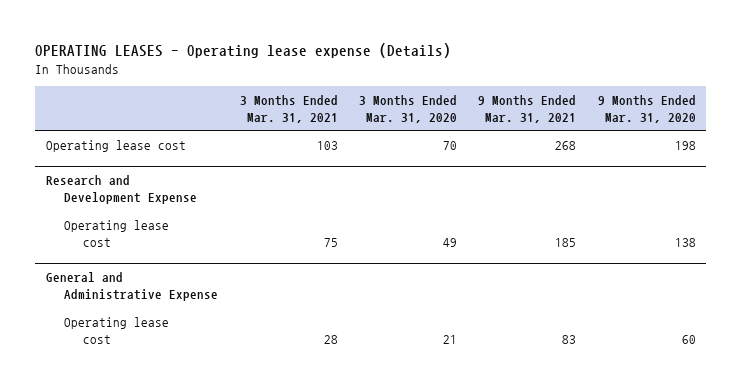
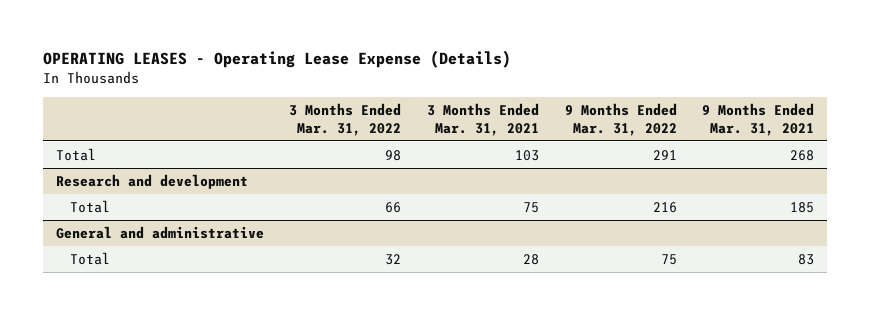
[34,43,451,59] OPERATING LEASES - Operating lease expense (Details) -> [42,50,511,69] OPERATING LEASES - Operating Lease Expense (Details)
[359,94,458,124] 3 Months Ended Mar. 31, 2020 -> none
[597,94,696,124] 9 Months Ended Mar. 31, 2020 -> none
none -> [289,103,402,136] 3 Months Ended Mar. 31, 2022
none -> [564,103,677,136] 9 Months Ended Mar. 31, 2022
[45,139,186,152] Operating lease cost -> [55,147,96,161] Total
[45,175,198,205] Research and Development Expense -> [55,173,248,189] Research and development
[64,219,170,247] Operating lease cost -> [70,199,111,213] Total
[45,272,219,302] General and Administrative Expense -> [55,225,264,239] General and administrative
[64,316,170,344] Operating lease cost -> [70,251,111,265] Total

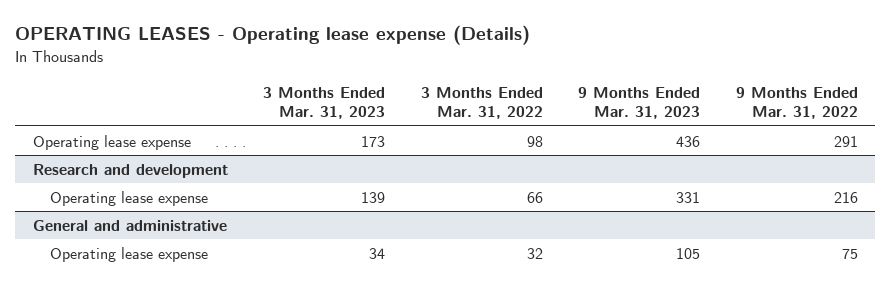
[42,50,511,69] OPERATING LEASES - Operating Lease Expense (Details) -> [15,25,531,46] OPERATING LEASES - Operating lease expense (Details)
[427,103,540,136] 3 Months Ended Mar. 31, 2021 -> none
[702,103,815,136] 9 Months Ended Mar. 31, 2021 -> none
none -> [263,87,386,120] 3 Months Ended Mar. 31, 2023
none -> [578,87,701,120] 9 Months Ended Mar. 31, 2023
[55,147,96,161] Total -> [32,134,191,150] Operating lease expense
[70,199,111,213] Total -> [50,190,209,206] Operating lease expense
[70,251,111,265] Total -> [50,246,209,262] Operating lease expense

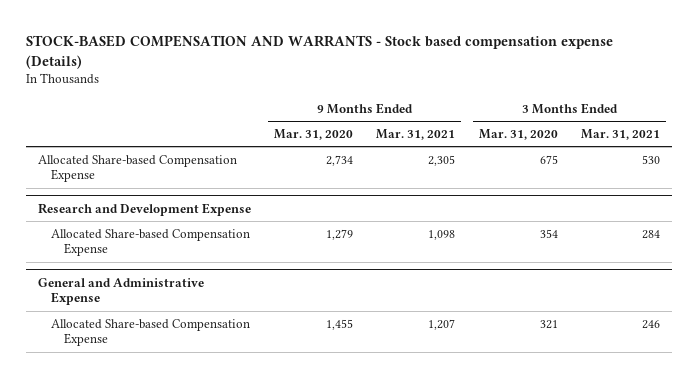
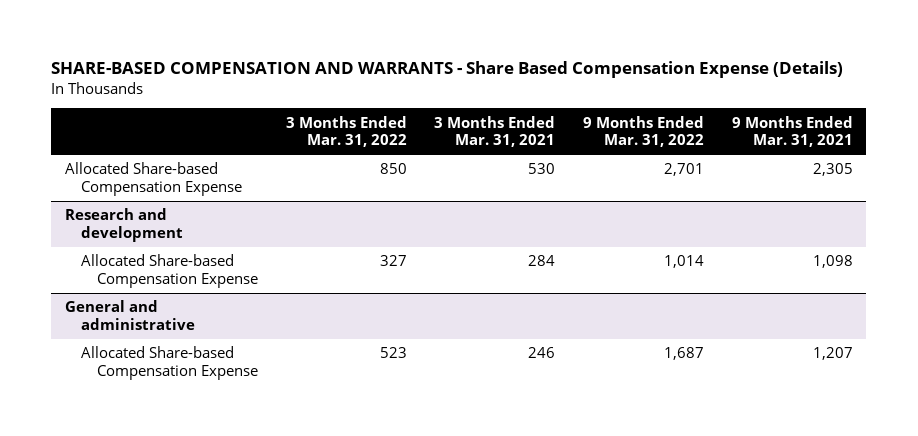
[25,34,613,69] STOCK-BASED COMPENSATION AND WARRANTS - Stock based compensation expense (Details) -> [51,60,844,78] SHARE-BASED COMPENSATION AND WARRANTS - Share Based Compensation Expense (Details)
[274,128,354,140] Mar. 31, 2020 -> none
[478,128,558,140] Mar. 31, 2020 -> none
none -> [285,115,407,148] 3 Months Ended Mar. 31, 2022
none -> [582,115,704,148] 9 Months Ended Mar. 31, 2022
[37,202,251,216] Research and Development Expense -> [65,208,184,242] Research and development
[37,277,204,306] General and Administrative Expense -> [65,300,196,330] General and administrative

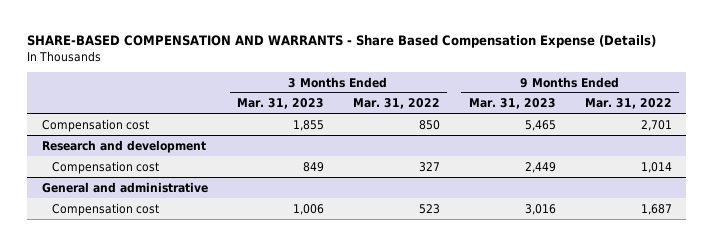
[434,115,556,148] 3 Months Ended Mar. 31, 2021 -> none
[731,115,853,148] 9 Months Ended Mar. 31, 2021 -> none
none -> [236,98,324,110] Mar. 31, 2023
none -> [468,98,556,110] Mar. 31, 2023
[65,162,243,196] Allocated Share-based Compensation Expense -> [41,118,149,132] Compensation cost
[81,254,259,288] Allocated Share-based Compensation Expense -> [51,160,159,174] Compensation cost
[81,346,259,380] Allocated Share-based Compensation Expense -> [51,202,159,216] Compensation cost

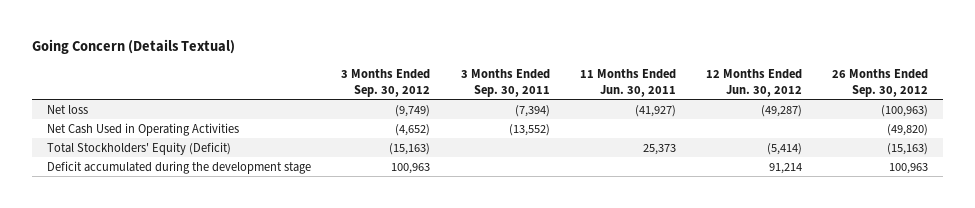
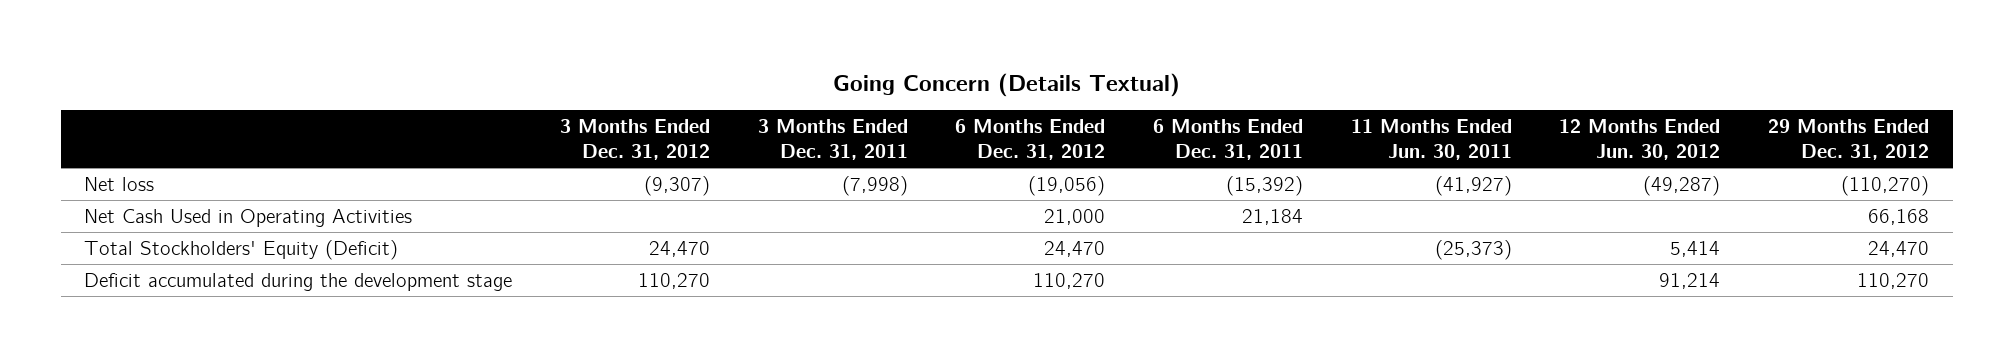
[341,68,431,97] 3 Months Ended Sep. 30, 2012 -> none
[460,68,550,97] 3 Months Ended Sep. 30, 2011 -> none
[832,68,929,97] 26 Months Ended Sep. 30, 2012 -> none
none -> [560,118,711,160] 3 Months Ended Dec. 31, 2012
none -> [757,118,908,160] 3 Months Ended Dec. 31, 2011
none -> [955,118,1106,160] 6 Months Ended Dec. 31, 2012
none -> [1152,118,1303,160] 6 Months Ended Dec. 31, 2011
none -> [1767,118,1929,160] 29 Months Ended Dec. 31, 2012
[642,143,676,155] 25,373 -> [1434,239,1512,260] (25,373)
[767,142,803,155] (5,414) -> [1670,240,1721,257] 5,414

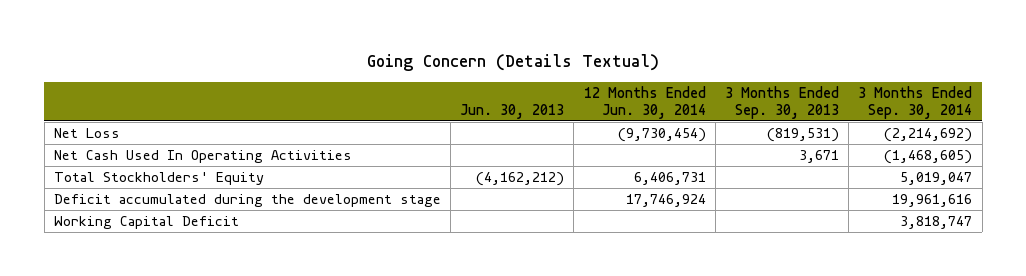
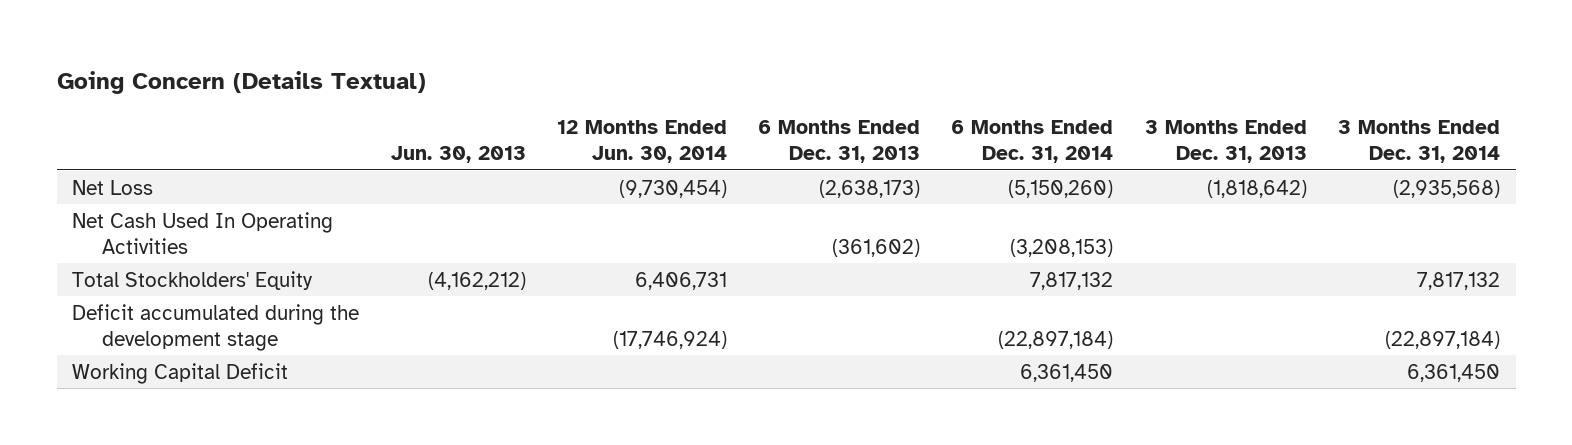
[725,85,840,120] 3 Months Ended Sep. 30, 2013 -> none
[858,85,973,120] 3 Months Ended Sep. 30, 2014 -> none
none -> [758,120,921,164] 6 Months Ended Dec. 31, 2013
none -> [951,120,1114,164] 6 Months Ended Dec. 31, 2014
none -> [1144,120,1307,164] 3 Months Ended Dec. 31, 2013
none -> [1338,120,1501,164] 3 Months Ended Dec. 31, 2014
[625,193,706,207] 17,746,924 -> [612,330,727,349] (17,746,924)

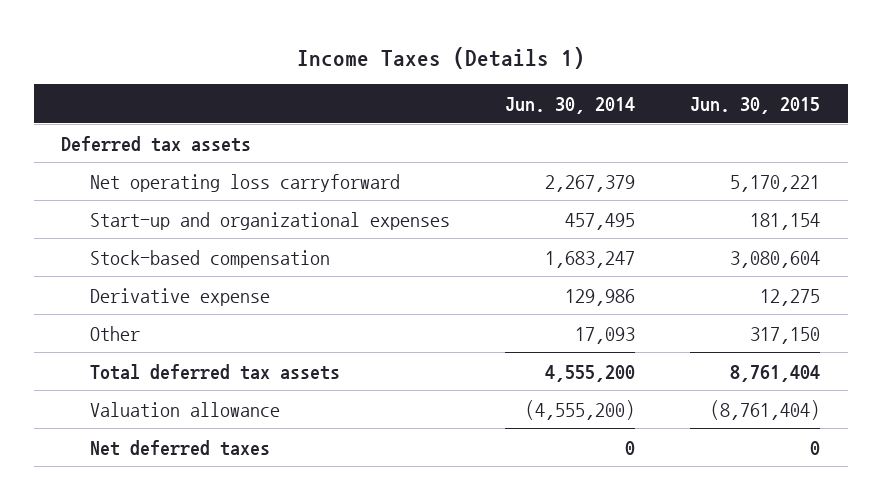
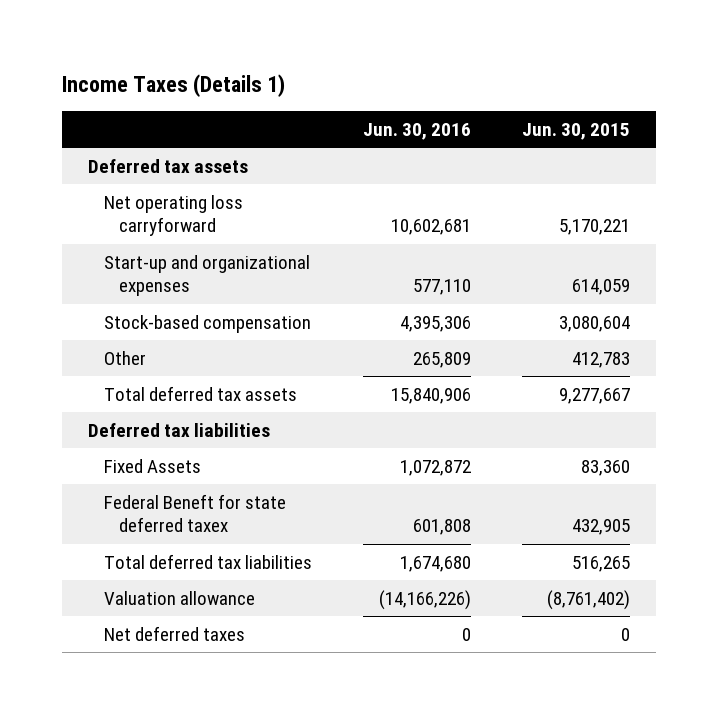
[505,96,636,114] Jun. 30, 2014 -> none
none -> [362,122,471,140] Jun. 30, 2016
[750,212,821,230] 181,154 -> [571,279,630,296] 614,059
[90,287,271,306] Derivative expense -> none
[750,326,821,344] 317,150 -> [571,351,630,368] 412,783
[730,364,821,382] 8,761,404 -> [558,387,630,404] 9,277,667
none -> [87,422,270,437] Deferred tax liabilities
none -> [103,458,201,473] Fixed Assets
none -> [103,493,286,533] Federal Beneft for state deferred taxex
none -> [103,553,312,569] Total deferred tax liabilities
[710,399,821,420] (8,761,404) -> [546,589,630,610] (8,761,402)

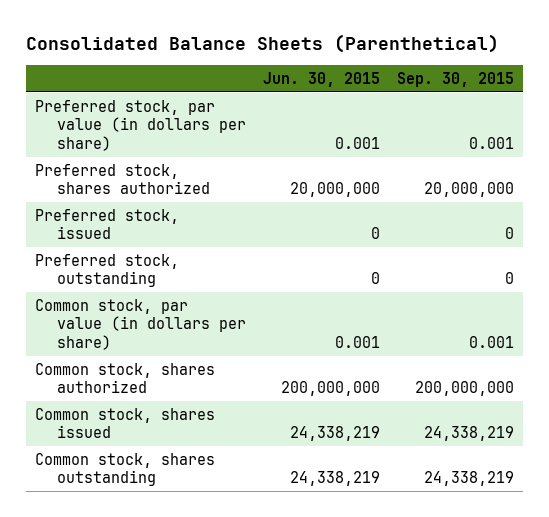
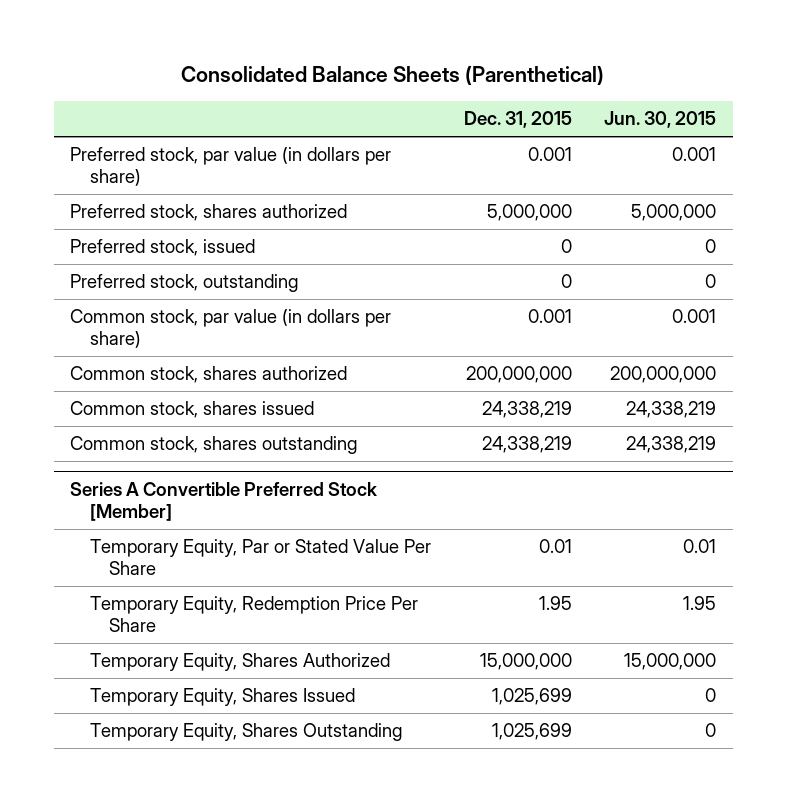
[397,71,515,87] Sep. 30, 2015 -> none
none -> [463,111,572,129] Dec. 31, 2015
[290,182,381,198] 20,000,000 -> [631,204,717,222] 5,000,000
none -> [70,482,378,521] Series A Convertible Preferred Stock [Member]
none -> [89,539,431,575] Temporary Equity, Par or Stated Value Per Share
none -> [89,596,418,632] Temporary Equity, Redemption Price Per Share
none -> [89,653,390,672] Temporary Equity, Shares Authorized
none -> [89,688,355,707] Temporary Equity, Shares Issued
none -> [89,723,402,742] Temporary Equity, Shares Outstanding

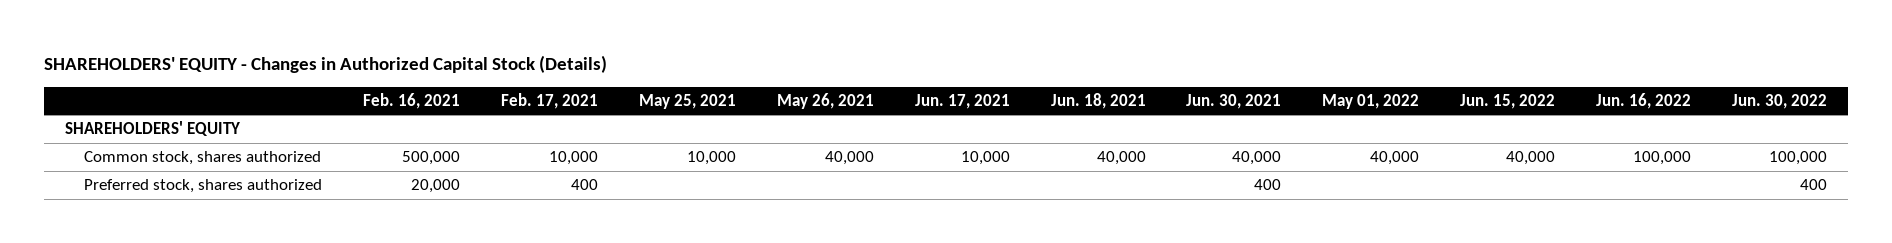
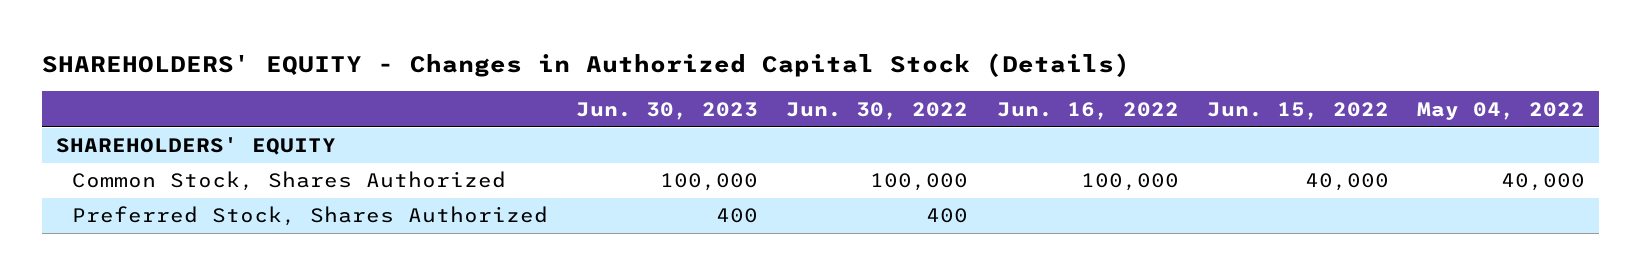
[362,92,460,109] Feb. 16, 2021 -> none
[500,92,598,109] Feb. 17, 2021 -> none
[638,93,736,109] May 25, 2021 -> none
[776,92,874,109] May 26, 2021 -> none
[914,93,1010,109] Jun. 17, 2021 -> none
[1050,92,1146,109] Jun. 18, 2021 -> none
[1186,93,1282,109] Jun. 30, 2021 -> none
[1322,93,1420,109] May 01, 2022 -> none
none -> [576,101,759,120] Jun. 30, 2023
none -> [1416,101,1585,120] May 04, 2022
[83,151,321,166] Common stock, shares authorized -> [72,171,507,192] Common Stock, Shares Authorized
[83,179,322,194] Preferred stock, shares authorized -> [72,206,549,227] Preferred Stock, Shares Authorized

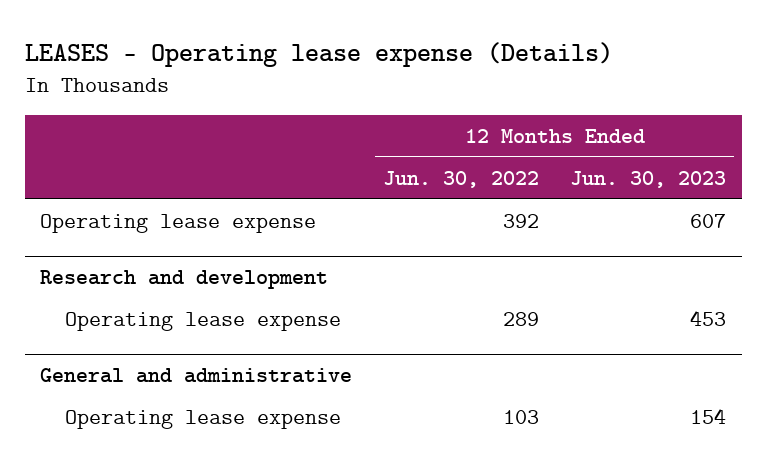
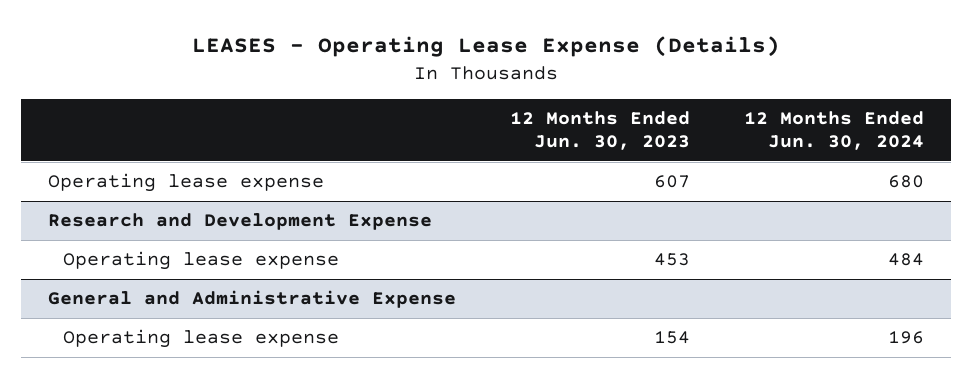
[24,41,613,67] LEASES - Operating lease expense (Details) -> [192,36,781,58] LEASES - Operating Lease Expense (Details)
[383,170,540,188] Jun. 30, 2022 -> none
none -> [744,111,925,151] 12 Months Ended Jun. 30, 2024
[40,270,329,290] Research and development -> [48,213,433,231] Research and Development Expense
[40,368,353,384] General and administrative -> [48,290,457,309] General and Administrative Expense

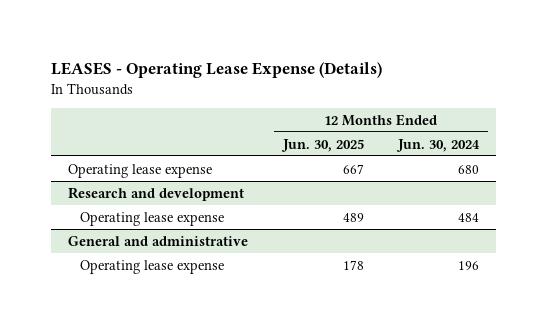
[510,111,691,151] 12 Months Ended Jun. 30, 2023 -> none
none -> [280,138,364,152] Jun. 30, 2025
[48,213,433,231] Research and Development Expense -> [68,186,245,201] Research and development
[48,290,457,309] General and Administrative Expense -> [68,235,249,246] General and administrative

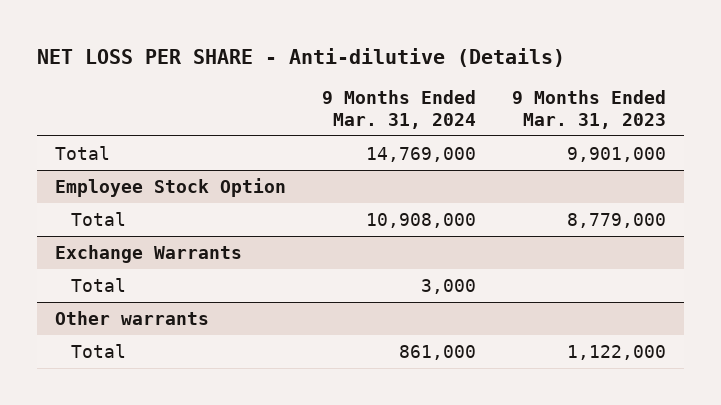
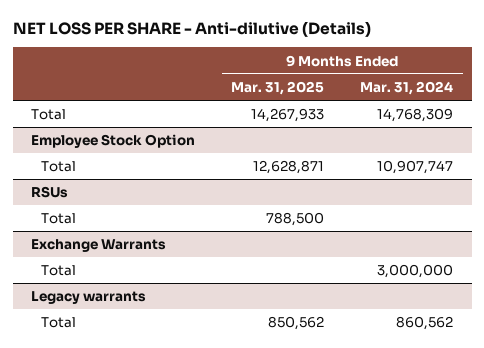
[512,90,667,129] 9 Months Ended Mar. 31, 2023 -> none
none -> [231,81,325,96] Mar. 31, 2025
[366,146,477,162] 14,769,000 -> [377,108,454,123] 14,768,309
[366,212,477,228] 10,908,000 -> [377,160,454,175] 10,907,747
none -> [30,186,68,199] RSUs
none -> [40,213,76,225] Total
[55,310,210,325] Other warrants -> none
[421,278,477,294] 3,000 -> [377,264,454,279] 3,000,000
none -> [30,291,146,305] Legacy warrants
[399,344,477,360] 861,000 -> [396,316,454,331] 860,562

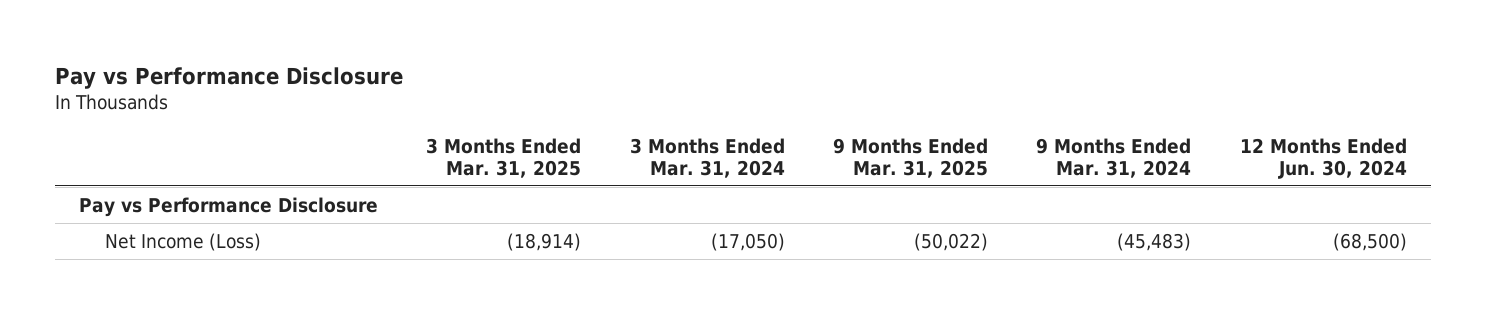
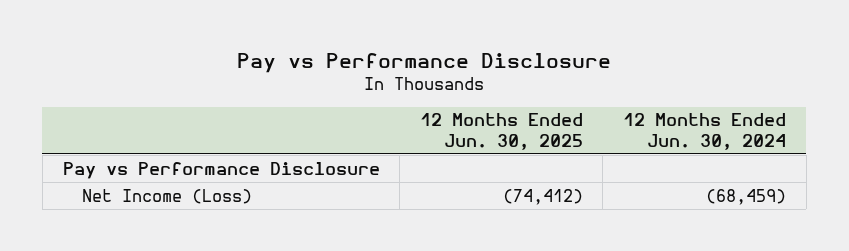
[426,137,582,178] 3 Months Ended Mar. 31, 2025 -> none
[629,137,785,178] 3 Months Ended Mar. 31, 2024 -> none
[832,137,988,178] 9 Months Ended Mar. 31, 2025 -> none
[1036,137,1192,178] 9 Months Ended Mar. 31, 2024 -> none
none -> [419,113,583,150] 12 Months Ended Jun. 30, 2025
[1332,232,1407,251] (68,500) -> [706,188,787,205] (68,459)

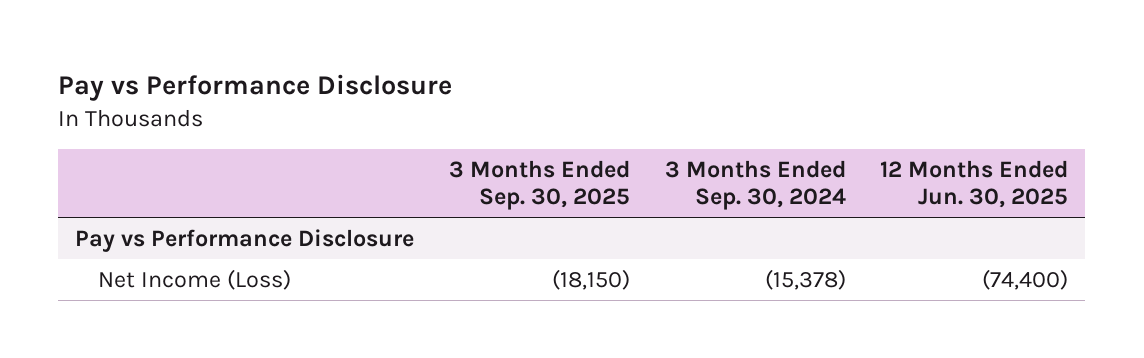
[623,113,787,150] 12 Months Ended Jun. 30, 2024 -> none
none -> [448,160,630,211] 3 Months Ended Sep. 30, 2025
none -> [664,160,846,211] 3 Months Ended Sep. 30, 2024
[502,188,583,205] (74,412) -> [982,268,1069,290] (74,400)

